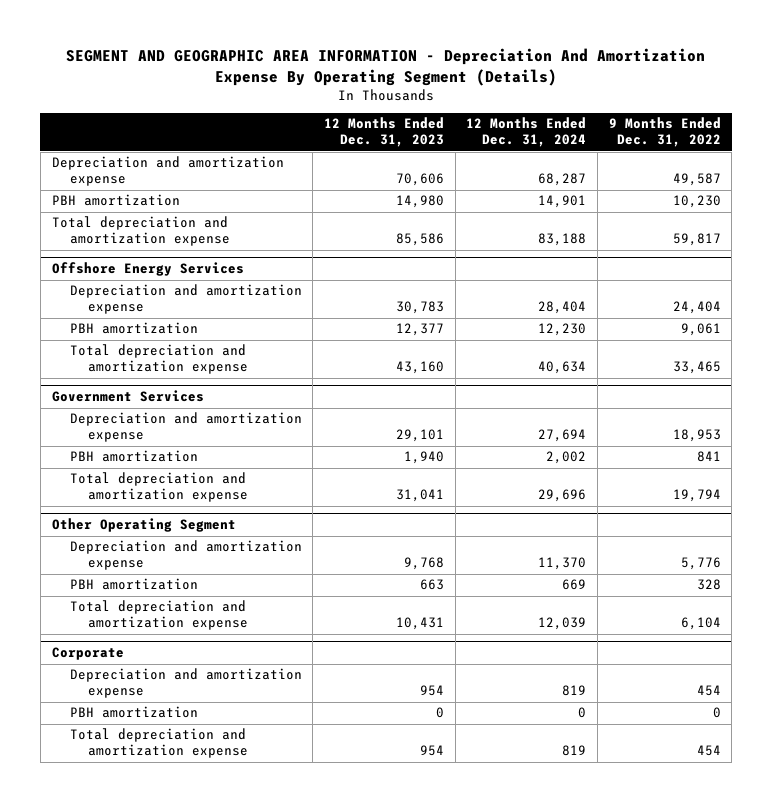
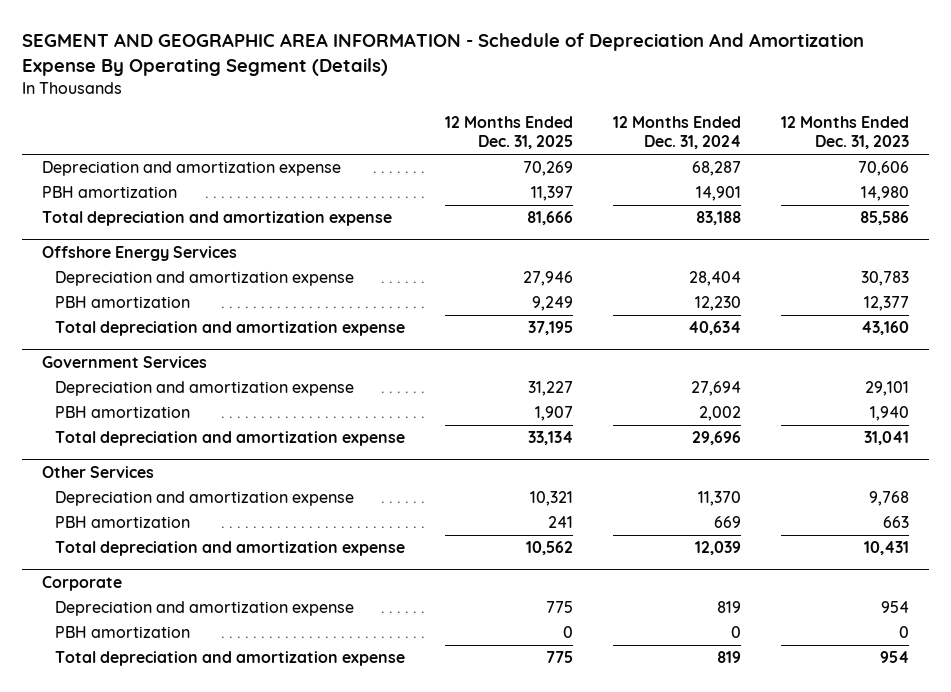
[66,48,706,86] SEGMENT AND GEOGRAPHIC AREA INFORMATION - Depreciation And Amortization Expense By Operating Segment (Details) -> [21,32,864,76] SEGMENT AND GEOGRAPHIC AREA INFORMATION - Schedule of Depreciation And Amortization Expense By Operating Segment (Details)
[608,117,721,148] 9 Months Ended Dec. 31, 2022 -> none
none -> [444,115,573,150] 12 Months Ended Dec. 31, 2025
[51,518,236,533] Other Operating Segment -> [41,465,154,478] Other Services

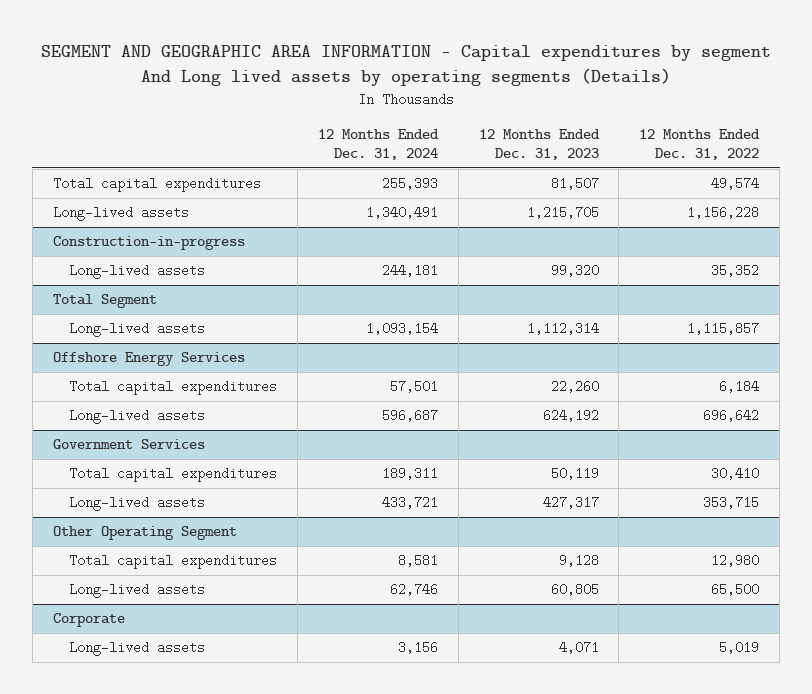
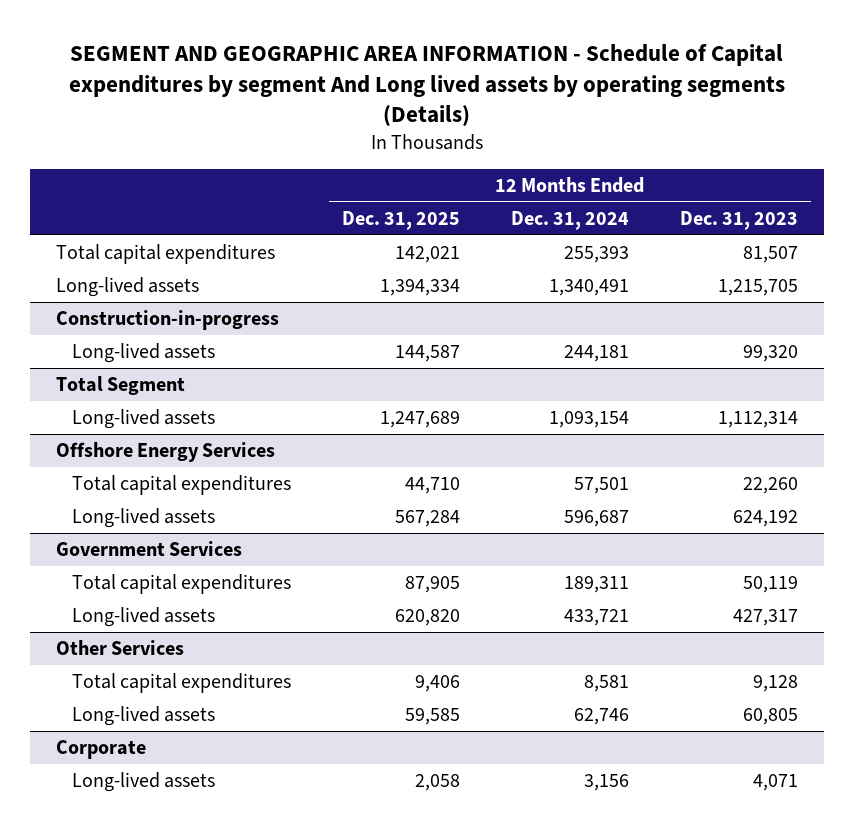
[40,45,771,87] SEGMENT AND GEOGRAPHIC AREA INFORMATION - Capital expenditures by segment And Long lived assets by operating segments (Details) -> [69,43,786,128] SEGMENT AND GEOGRAPHIC AREA INFORMATION - Schedule of Capital expenditures by segment And Long lived assets by operating segments (Details)
[639,129,761,160] 12 Months Ended Dec. 31, 2022 -> none
none -> [342,210,461,230] Dec. 31, 2025
[52,526,237,541] Other Operating Segment -> [55,640,184,656] Other Services

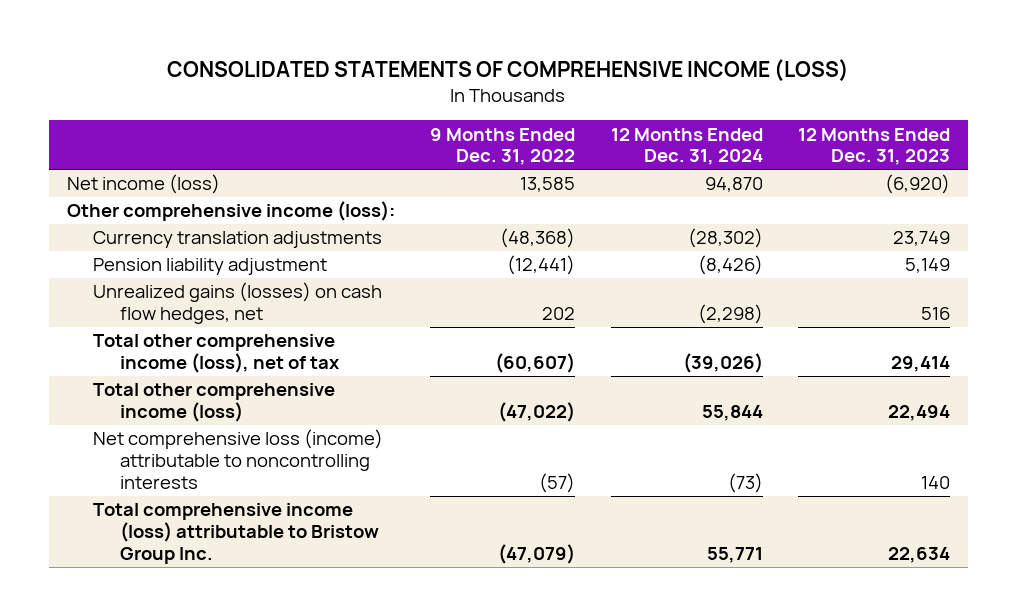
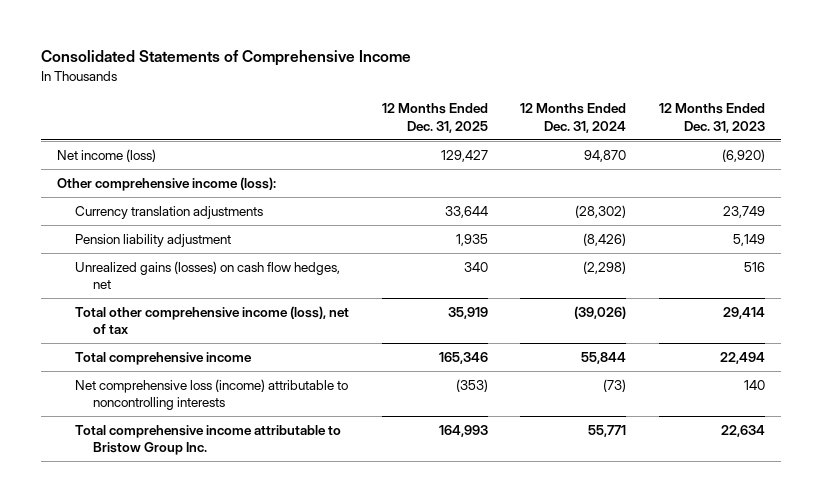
[167,59,850,82] CONSOLIDATED STATEMENTS OF COMPREHENSIVE INCOME (LOSS) -> [41,50,412,67] Consolidated Statements of Comprehensive Income
[430,127,576,166] 9 Months Ended Dec. 31, 2022 -> none
none -> [381,103,488,133] 12 Months Ended Dec. 31, 2025
[93,383,336,423] Total other comprehensive income (loss) -> [75,351,253,365] Total comprehensive income
[93,503,380,564] Total comprehensive income (loss) attributable to Bristow Group Inc. -> [75,424,342,456] Total comprehensive income attributable to Bristow Group Inc.

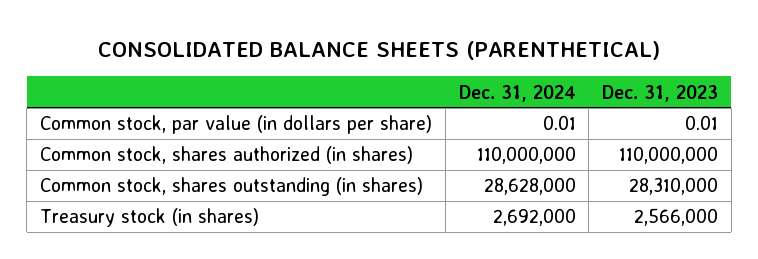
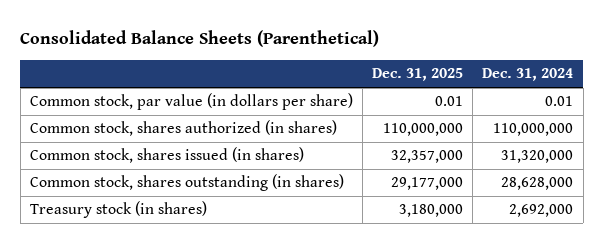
[98,40,661,60] CONSOLIDATED BALANCE SHEETS (PARENTHETICAL) -> [20,30,380,48] Consolidated Balance Sheets (Parenthetical)
[602,84,719,102] Dec. 31, 2023 -> none
none -> [372,68,464,82] Dec. 31, 2025
none -> [29,147,304,164] Common stock, shares issued (in shares)

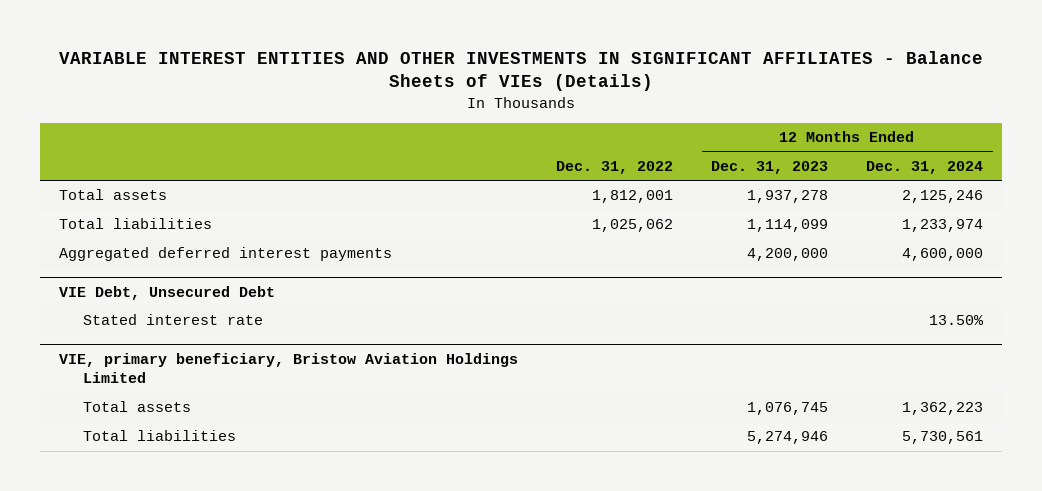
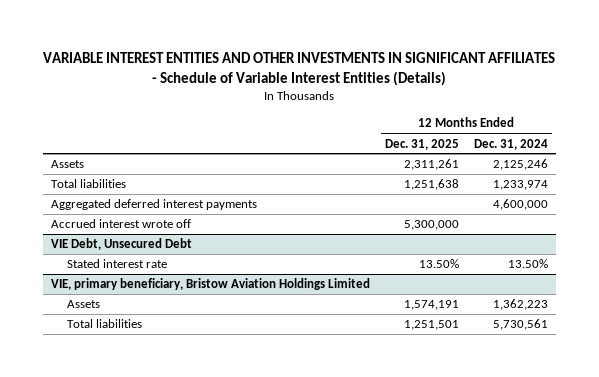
[59,50,984,92] VARIABLE INTEREST ENTITIES AND OTHER INVESTMENTS IN SIGNIFICANT AFFILIATES - Balance Sheets of VIEs (Details) -> [43,52,556,87] VARIABLE INTEREST ENTITIES AND OTHER INVESTMENTS IN SIGNIFICANT AFFILIATES - Schedule of Variable Interest Entities (Details)
[556,160,674,174] Dec. 31, 2022 -> none
[711,160,829,174] Dec. 31, 2023 -> none
none -> [384,138,459,150] Dec. 31, 2025
[59,189,168,201] Total assets -> [50,160,84,169] Assets
none -> [50,219,191,229] Accrued interest wrote off
[83,401,192,413] Total assets -> [66,300,100,309] Assets

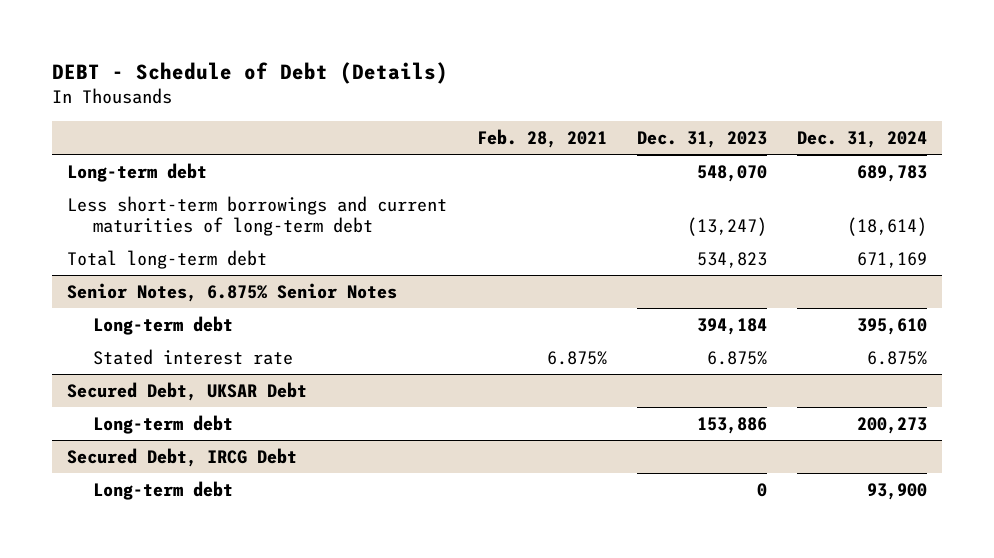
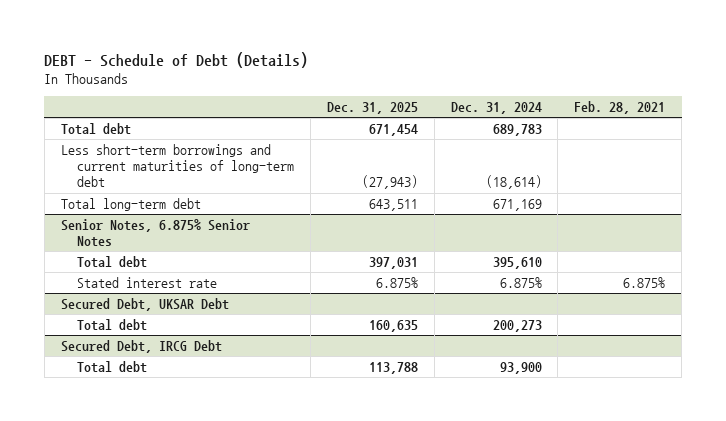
[637,130,768,148] Dec. 31, 2023 -> none
none -> [326,102,418,115] Dec. 31, 2025
[66,162,207,182] Long-term debt -> [60,122,131,135] Total debt
[93,315,234,335] Long-term debt -> [77,255,148,268] Total debt
[93,414,234,434] Long-term debt -> [77,318,148,331] Total debt
[93,480,234,500] Long-term debt -> [77,360,148,373] Total debt

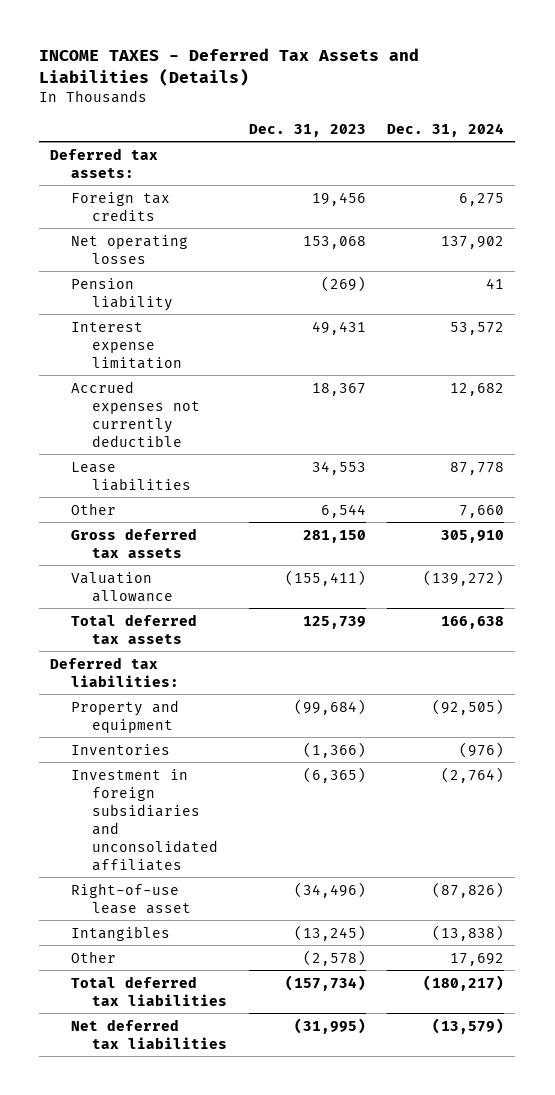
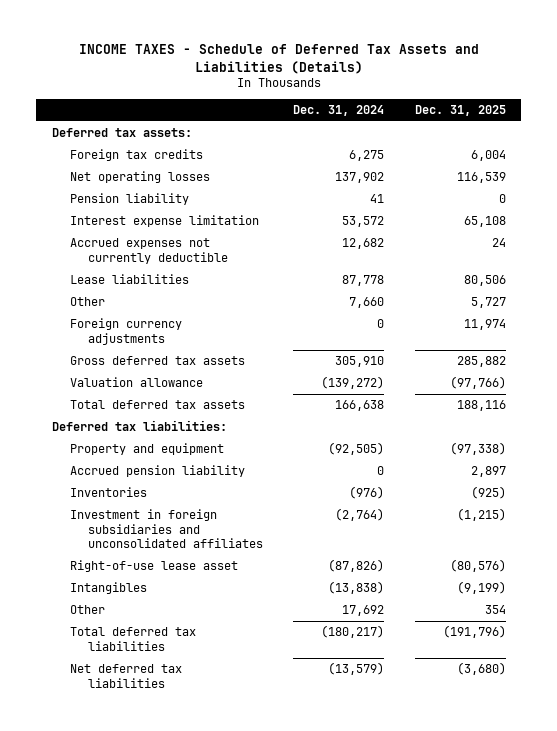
[39,48,420,86] INCOME TAXES - Deferred Tax Assets and Liabilities (Details) -> [78,44,479,74] INCOME TAXES - Schedule of Deferred Tax Assets and Liabilities (Details)
[248,123,366,137] Dec. 31, 2023 -> none
none -> [414,104,506,116] Dec. 31, 2025
none -> [69,318,182,345] Foreign currency adjustments
none -> [69,465,245,478] Accrued pension liability

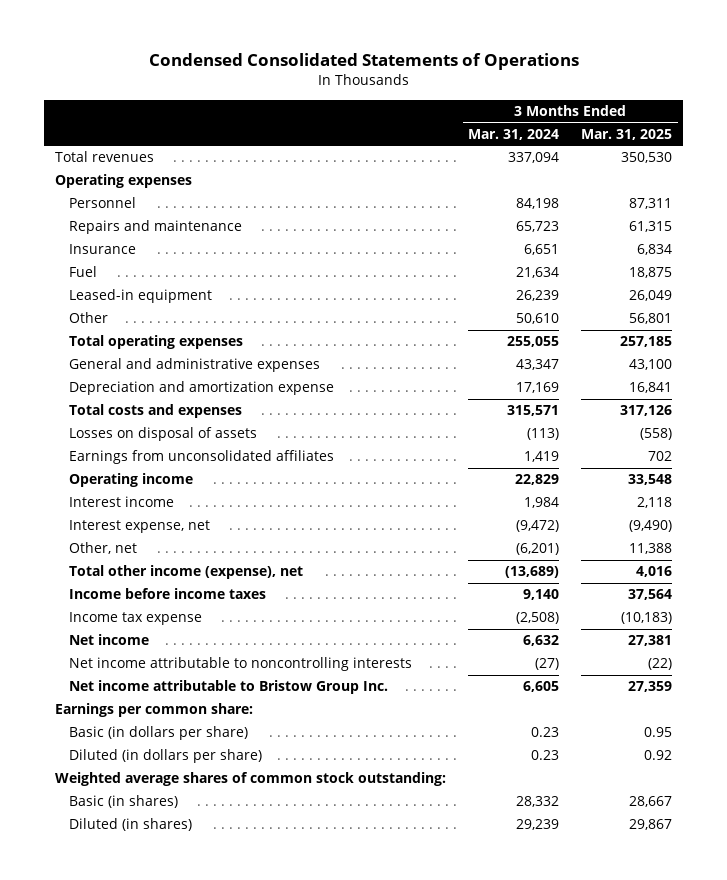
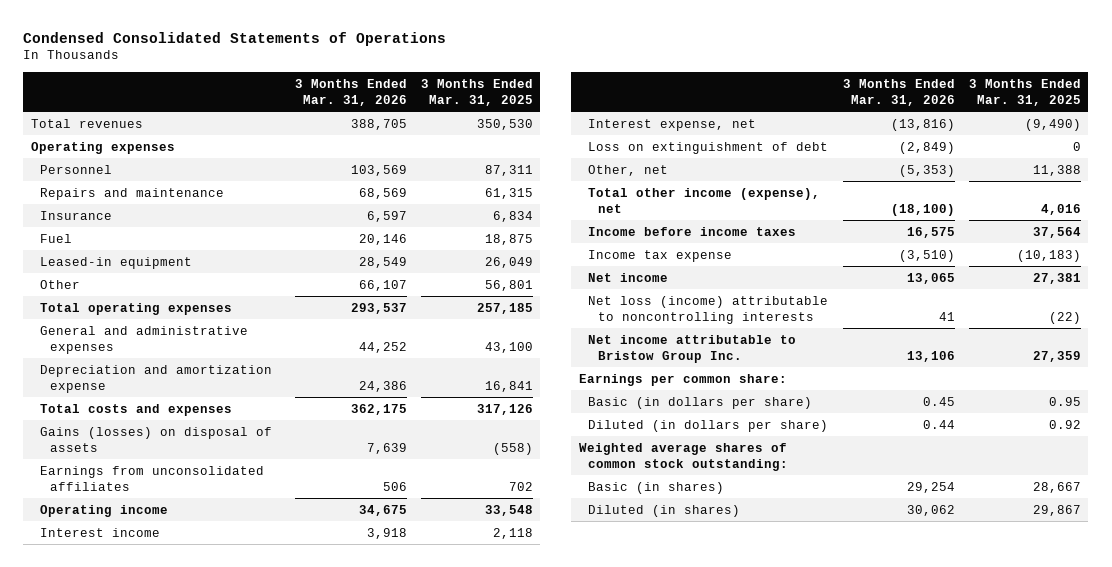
[468,128,560,140] Mar. 31, 2024 -> none
none -> [294,78,407,106] 3 Months Ended Mar. 31, 2026
[68,427,257,442] Losses on disposal of assets -> [40,426,273,452] Gains (losses) on disposal of assets
none -> [588,141,829,154] Loss on extinguishment of debt
[68,657,412,672] Net income attributable to noncontrolling interests -> [588,295,829,324] Net loss (income) attributable to noncontrolling interests

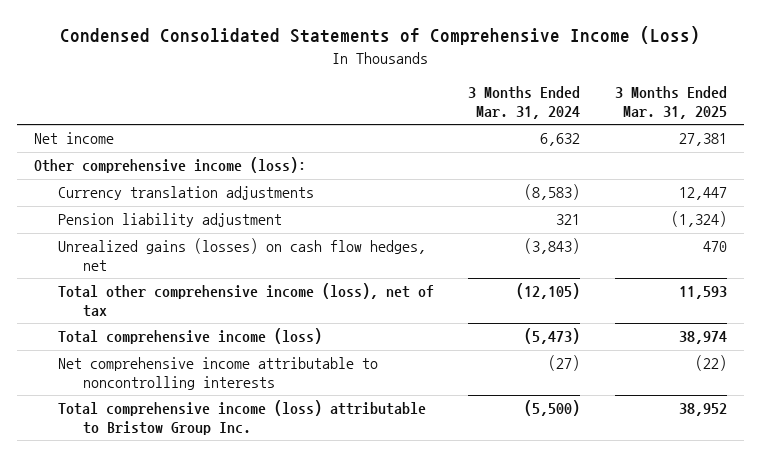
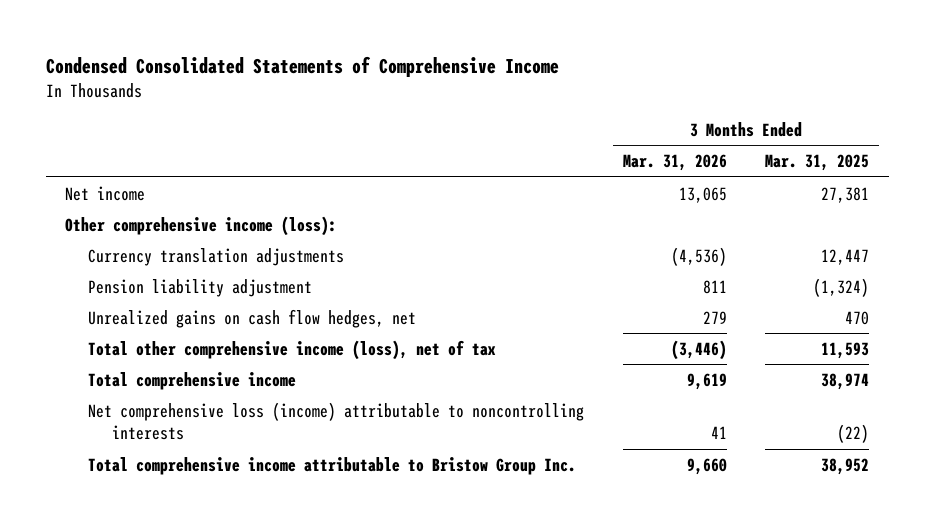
[60,26,701,46] Condensed Consolidated Statements of Comprehensive Income (Loss) -> [45,56,559,78] Condensed Consolidated Statements of Comprehensive Income
[468,86,581,120] 3 Months Ended Mar. 31, 2024 -> none
none -> [622,154,727,172] Mar. 31, 2026
[58,238,427,272] Unrealized gains (losses) on cash flow hedges, net -> [88,308,417,328] Unrealized gains on cash flow hedges, net
[58,328,323,345] Total comprehensive income (loss) -> [88,371,297,390] Total comprehensive income
[58,357,379,391] Net comprehensive income attributable to noncontrolling interests -> [88,401,585,441] Net comprehensive loss (income) attributable to noncontrolling interests
[58,400,427,436] Total comprehensive income (loss) attributable to Bristow Group Inc. -> [88,456,577,475] Total comprehensive income attributable to Bristow Group Inc.

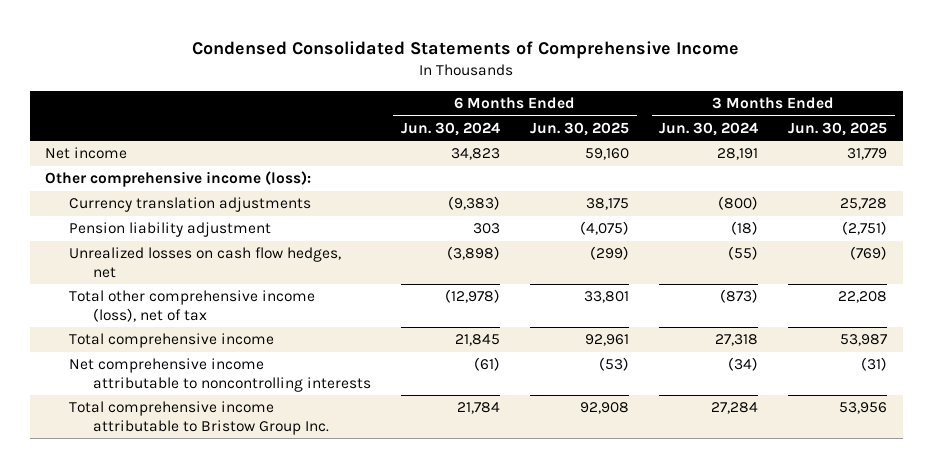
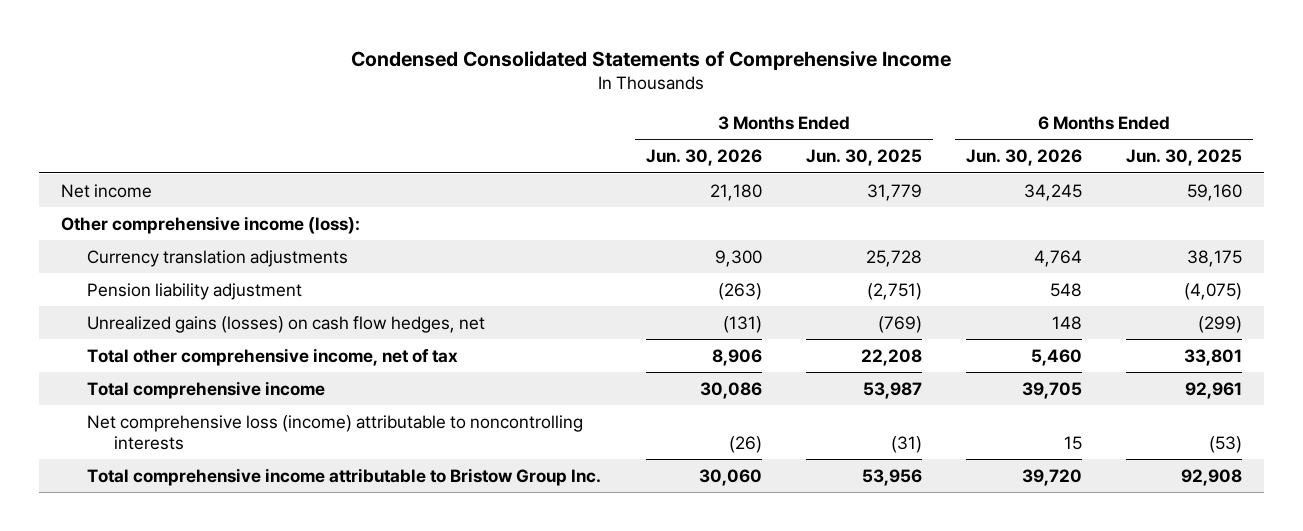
[401,121,501,136] Jun. 30, 2024 -> none
[659,121,759,136] Jun. 30, 2024 -> none
none -> [645,149,762,167] Jun. 30, 2026
none -> [965,149,1082,167] Jun. 30, 2026
[69,247,342,278] Unrealized losses on cash flow hedges, net -> [87,315,486,333] Unrealized gains (losses) on cash flow hedges, net
[69,290,316,322] Total other comprehensive income (loss), net of tax -> [87,347,459,366] Total other comprehensive income, net of tax
[69,358,371,392] Net comprehensive income attributable to noncontrolling interests -> [87,414,584,450] Net comprehensive loss (income) attributable to noncontrolling interests

